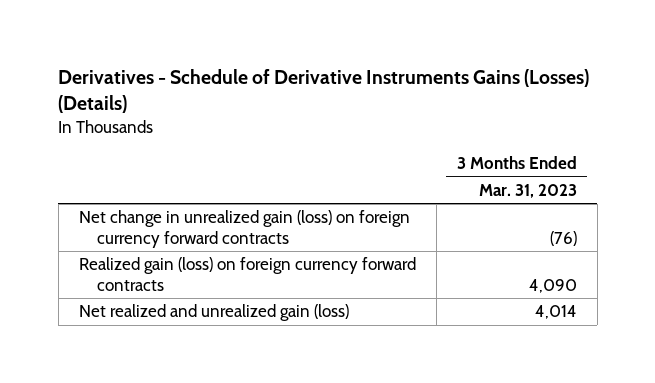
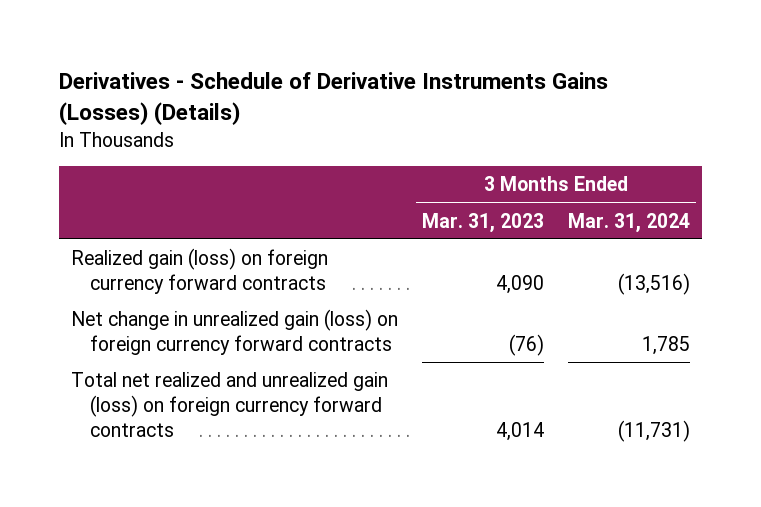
none -> [568,212,691,233] Mar. 31, 2024
[78,210,410,248] Net change in unrealized gain (loss) on foreign currency forward contracts -> [70,309,398,356] Net change in unrealized gain (loss) on foreign currency forward contracts
[78,304,349,322] Net realized and unrealized gain (loss) -> [70,372,388,437] Total net realized and unrealized gain (loss) on foreign currency forward contracts

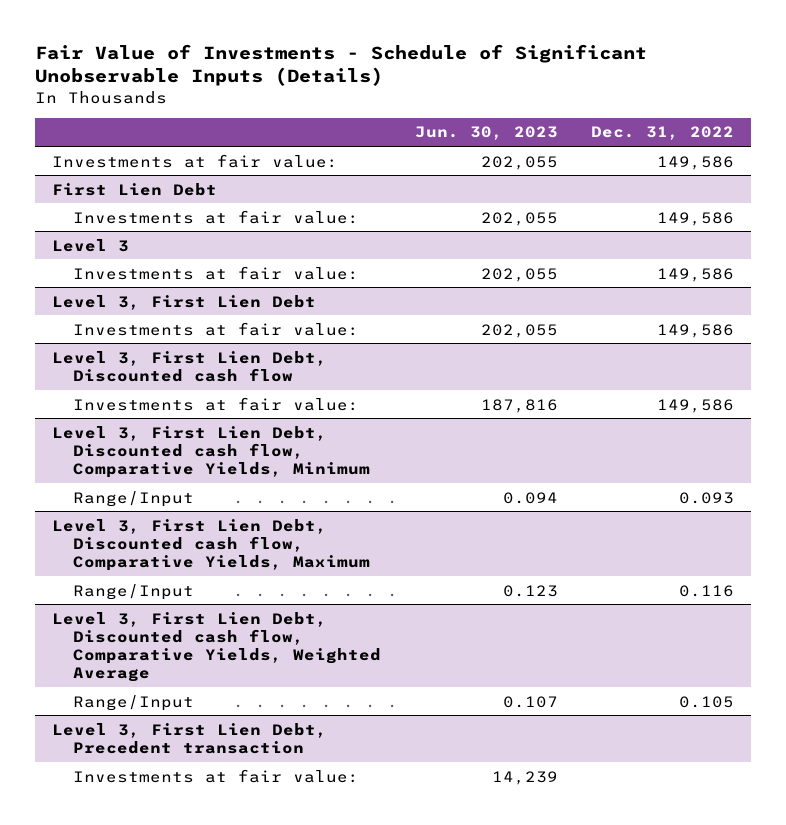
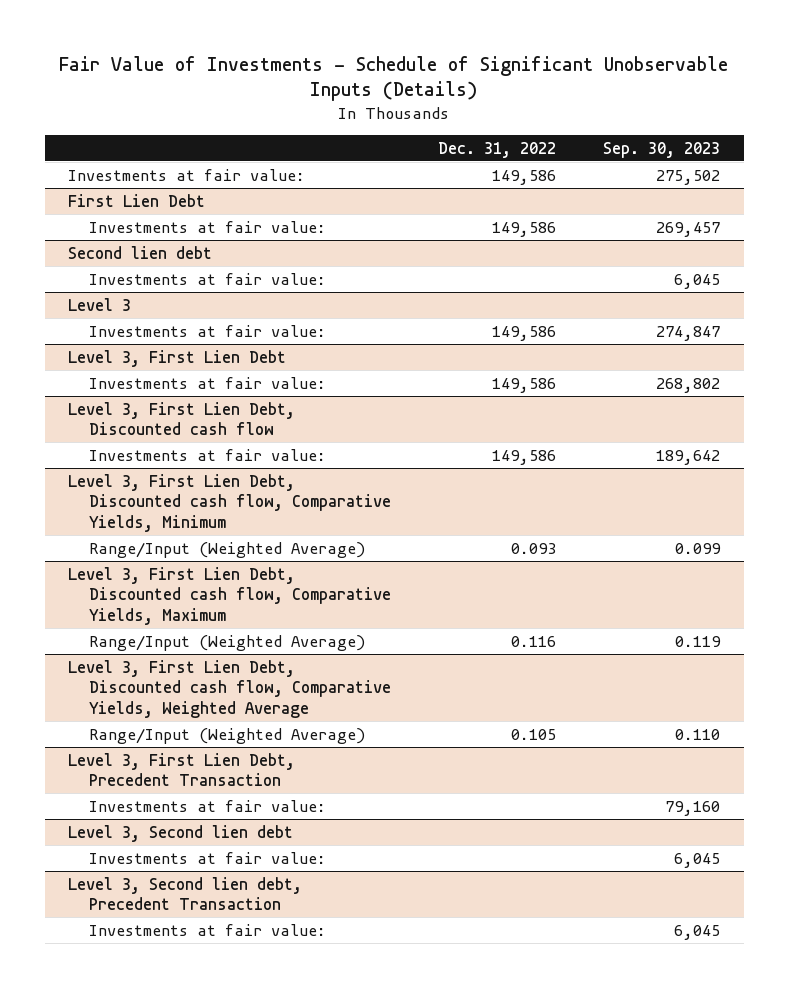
[414,126,558,141] Jun. 30, 2023 -> none
none -> [603,141,721,158] Sep. 30, 2023
none -> [68,245,213,259] Second lien debt
none -> [89,272,327,285] Investments at fair value:
[72,490,194,507] Range/Input -> [89,541,366,558] Range/Input (Weighted Average)
[72,583,194,600] Range/Input -> [89,634,366,651] Range/Input (Weighted Average)
[72,694,194,711] Range/Input -> [89,727,366,744] Range/Input (Weighted Average)
[52,722,328,754] Level 3, First Lien Debt, Precedent transaction -> [68,752,296,787] Level 3, First Lien Debt, Precedent Transaction
none -> [68,824,294,842] Level 3, Second lien debt
none -> [89,851,327,864] Investments at fair value:
none -> [68,876,303,911] Level 3, Second lien debt, Precedent Transaction
none -> [89,923,327,936] Investments at fair value:

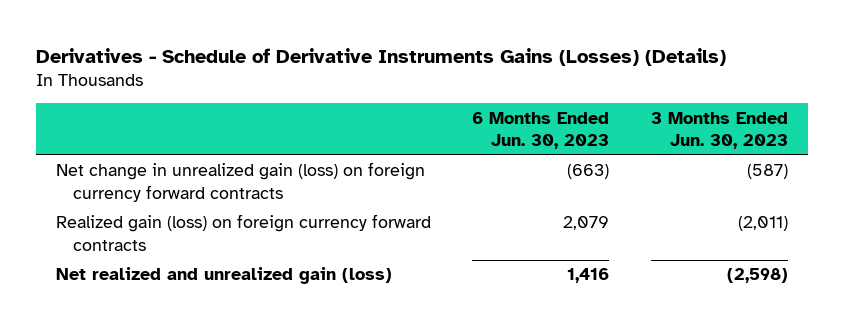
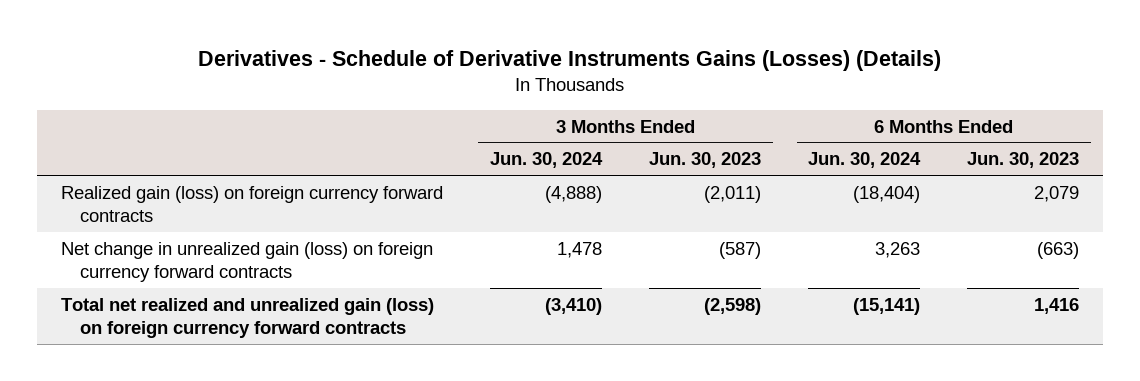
none -> [490,152,604,169] Jun. 30, 2024
none -> [808,152,922,169] Jun. 30, 2024
[56,162,426,202] Net change in unrealized gain (loss) on foreign currency forward contracts -> [60,241,433,282] Net change in unrealized gain (loss) on foreign currency forward contracts
[56,267,393,285] Net realized and unrealized gain (loss) -> [60,297,434,338] Total net realized and unrealized gain (loss) on foreign currency forward contracts

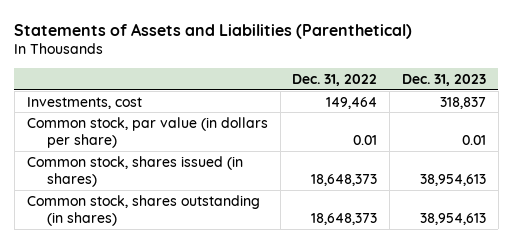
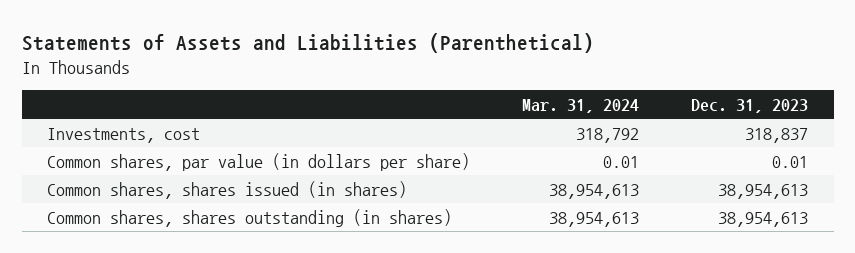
[292,73,378,86] Dec. 31, 2022 -> none
none -> [522,99,640,114] Mar. 31, 2024
[26,116,268,149] Common stock, par value (in dollars per share) -> [47,152,471,171] Common shares, par value (in dollars per share)
[26,155,243,188] Common stock, shares issued (in shares) -> [47,180,408,199] Common shares, shares issued (in shares)
[26,194,260,227] Common stock, shares outstanding (in shares) -> [47,208,453,227] Common shares, shares outstanding (in shares)

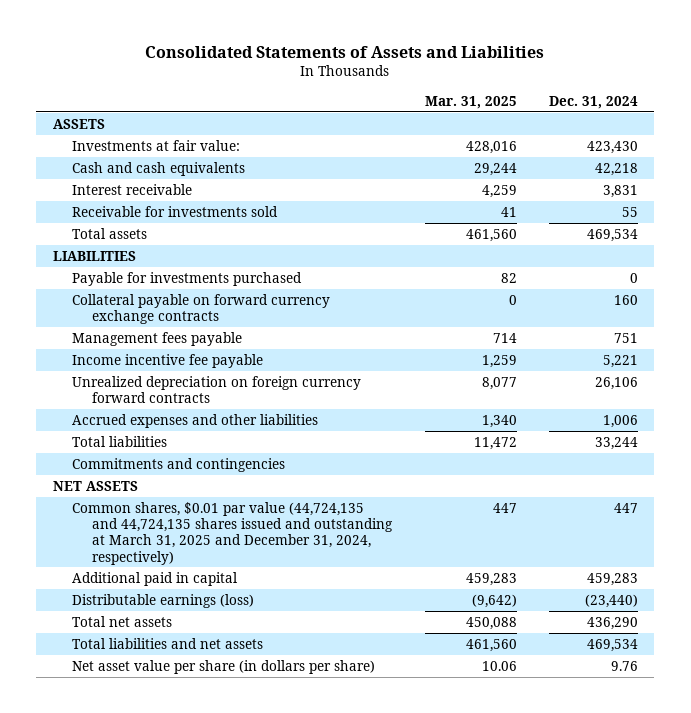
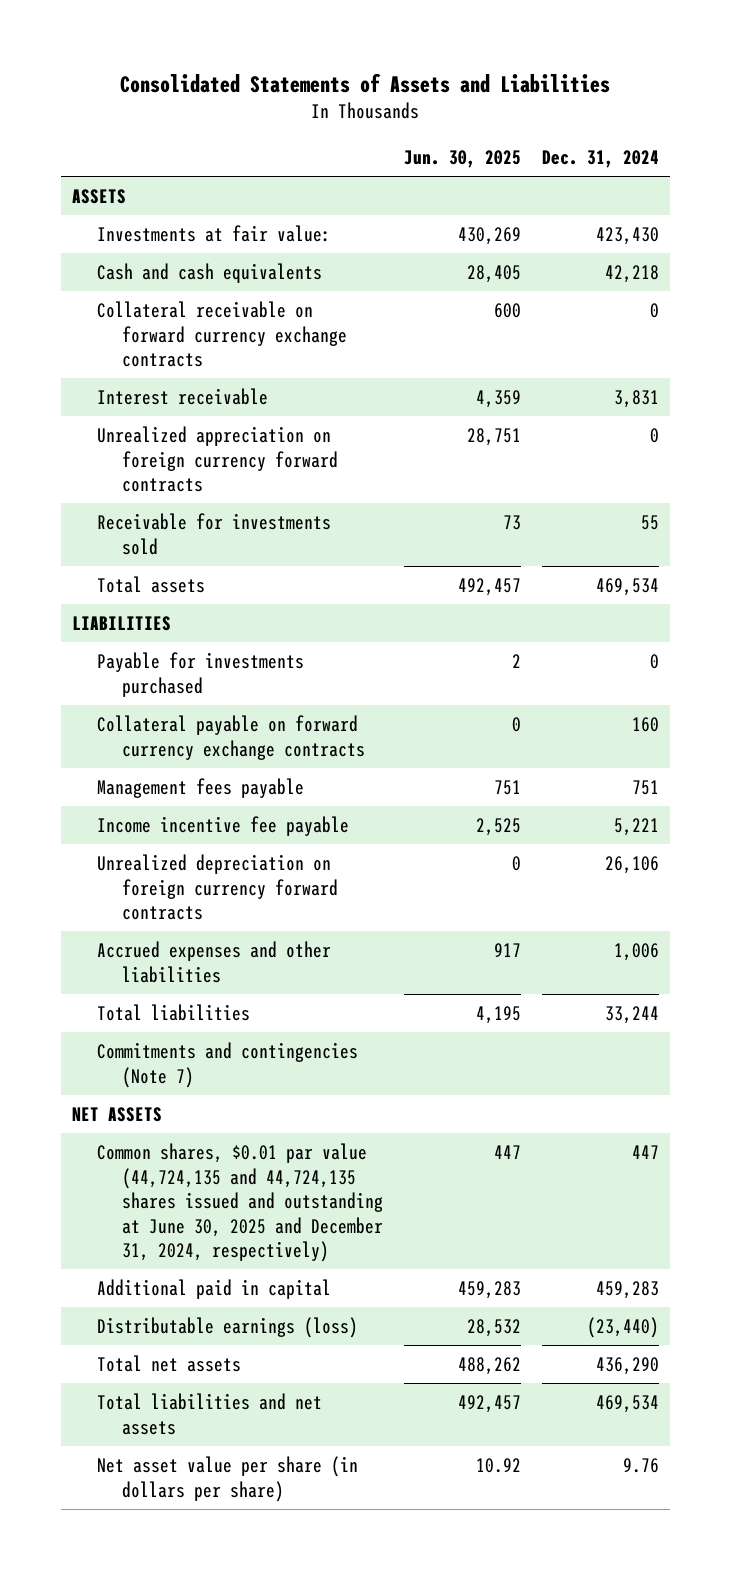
[424,95,517,109] Mar. 31, 2025 -> none
none -> [404,150,522,169] Jun. 30, 2025
none -> [96,301,348,368] Collateral receivable on forward currency exchange contracts
none -> [96,426,339,493] Unrealized appreciation on foreign currency forward contracts
[72,457,286,472] Commitments and contingencies -> [96,1042,358,1088] Commitments and contingencies (Note 7)
[72,501,393,565] Common shares, $0.01 par value (44,724,135 and 44,724,135 shares issued and outstanding at March 31, 2025 and December 31, 2024, respectively) -> [96,1143,384,1263] Common shares, $0.01 par value (44,724,135 and 44,724,135 shares issued and outstanding at June 30, 2025 and December 31, 2024, respectively)

